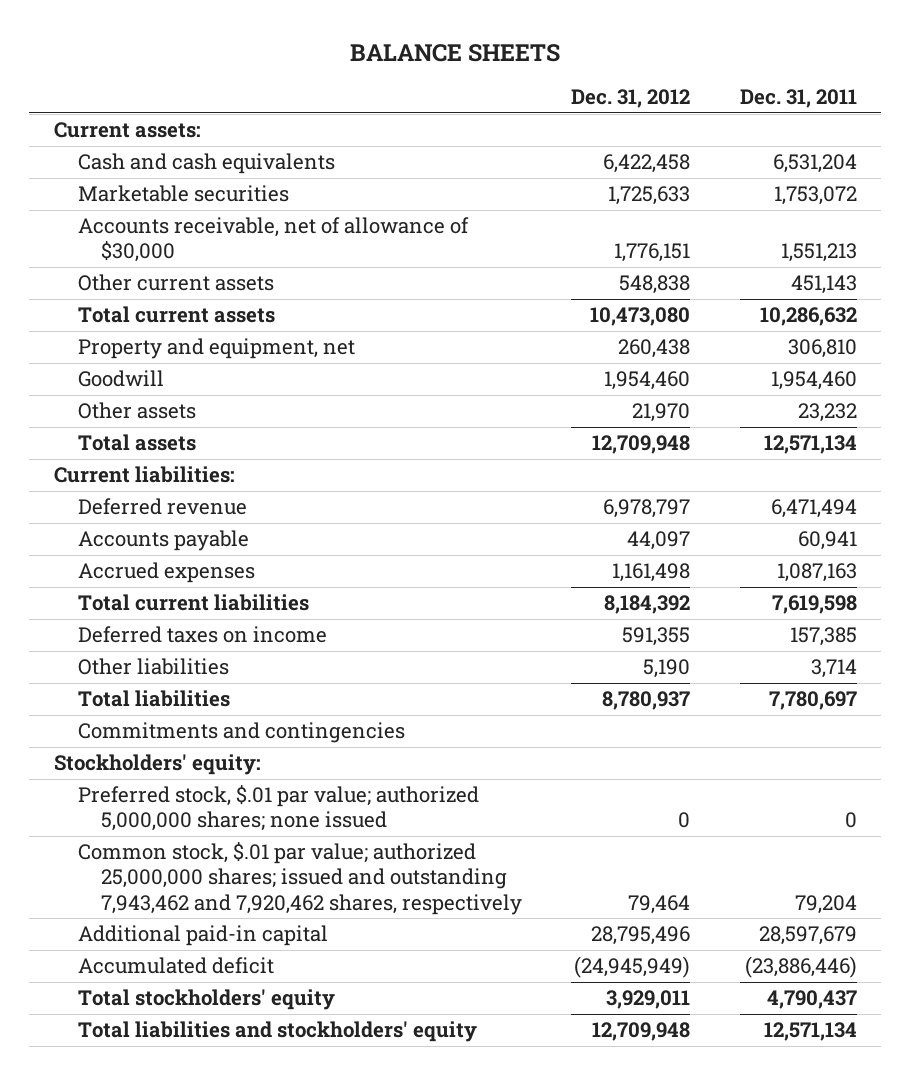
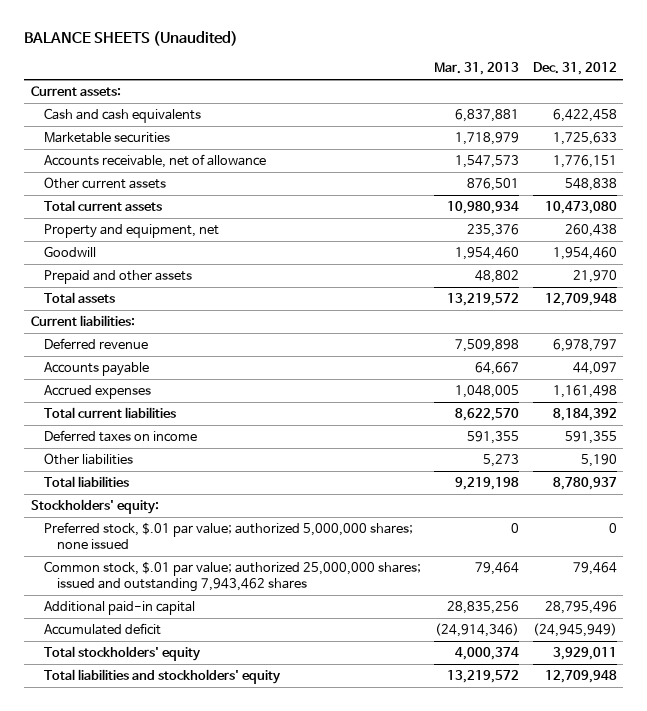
[350,43,561,62] BALANCE SHEETS -> [24,31,239,47] BALANCE SHEETS (Unaudited)
[739,89,857,109] Dec. 31, 2011 -> none
none -> [434,61,520,75] Mar. 31, 2013
[77,217,469,263] Accounts receivable, net of allowance of $30,000 -> [44,154,267,169] Accounts receivable, net of allowance
[77,402,196,420] Other assets -> [44,270,193,285] Prepaid and other assets
[77,722,405,744] Commitments and contingencies -> none
[77,842,523,915] Common stock, $.01 par value; authorized 25,000,000 shares; issued and outstanding 7,943,462 and 7,920,462 shares, respectively -> [44,561,422,592] Common stock, $.01 par value; authorized 25,000,000 shares; issued and outstanding 7,943,462 shares

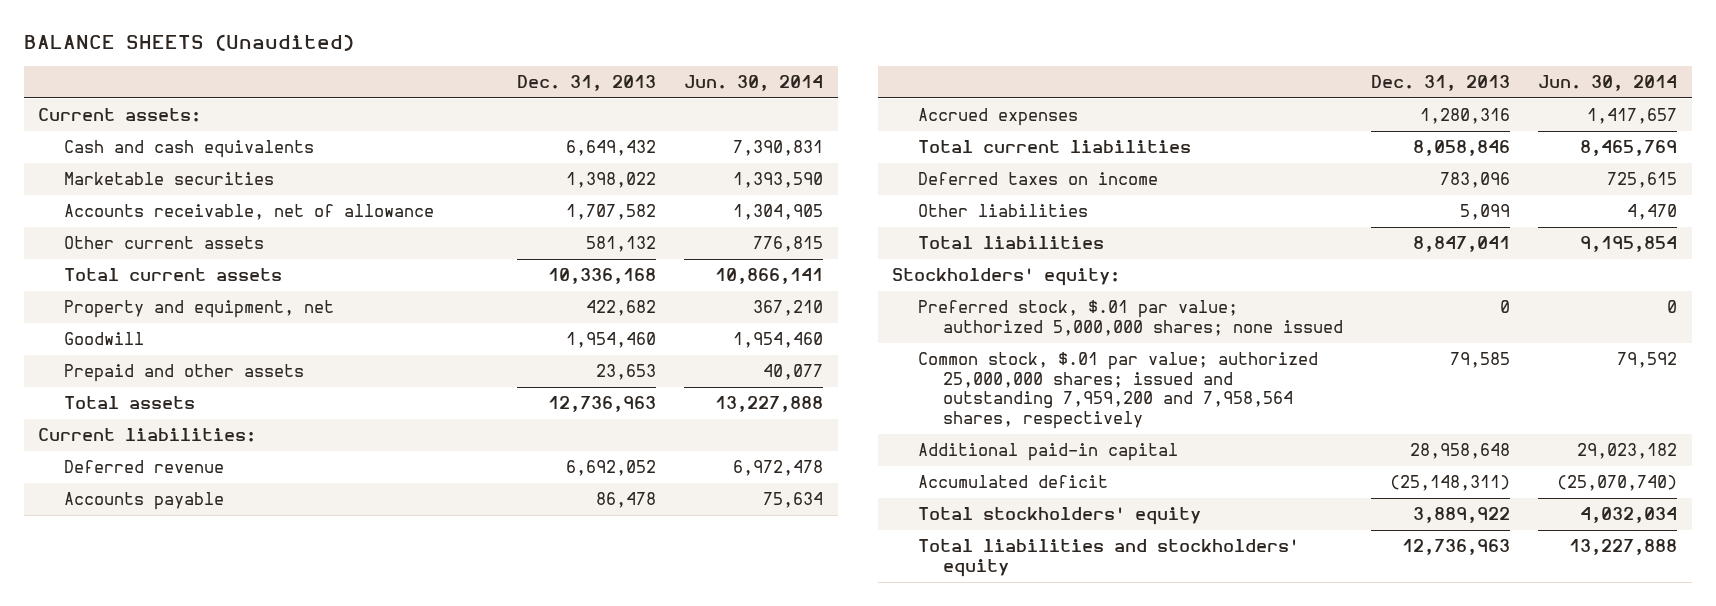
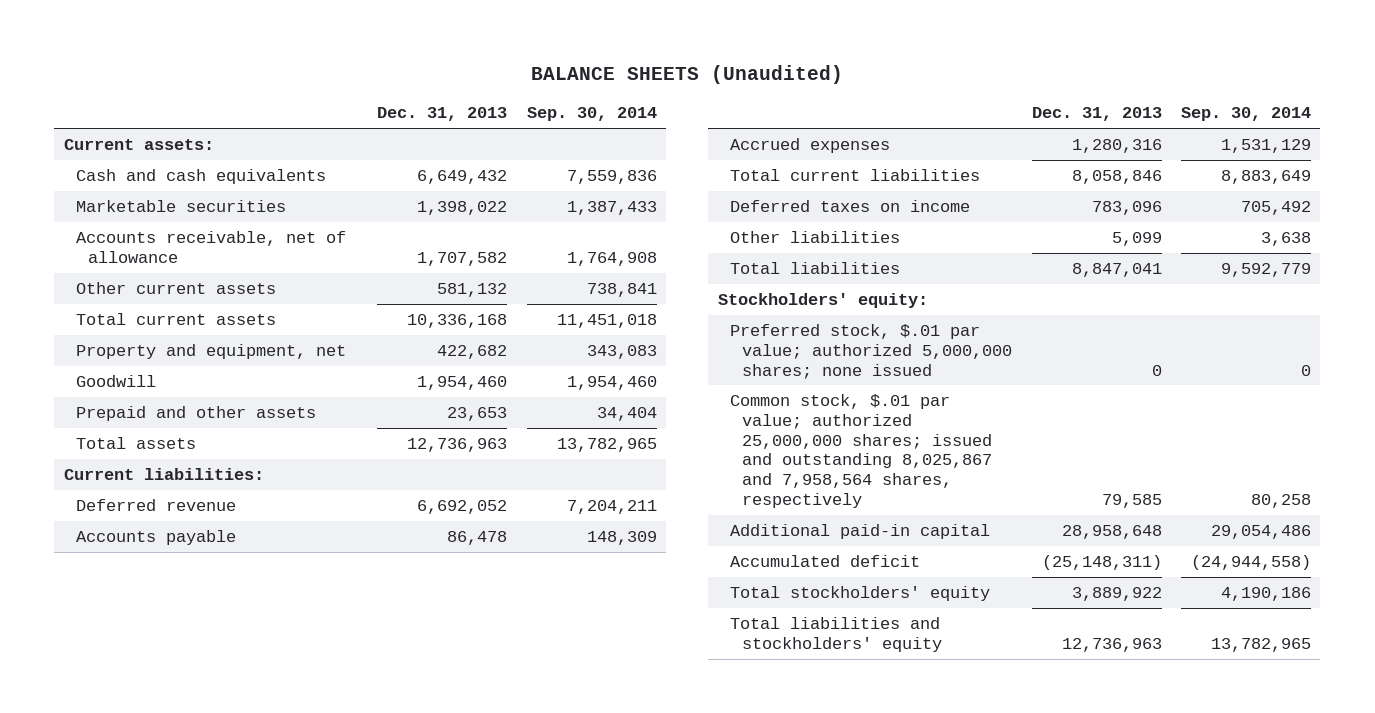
[684,74,824,91] Jun. 30, 2014 -> none
none -> [526,107,657,122] Sep. 30, 2014
[917,352,1318,430] Common stock, $.01 par value; authorized 25,000,000 shares; issued and outstanding 7,959,200 and 7,958,564 shares, respectively -> [730,393,993,509] Common stock, $.01 par value; authorized 25,000,000 shares; issued and outstanding 8,025,867 and 7,958,564 shares, respectively

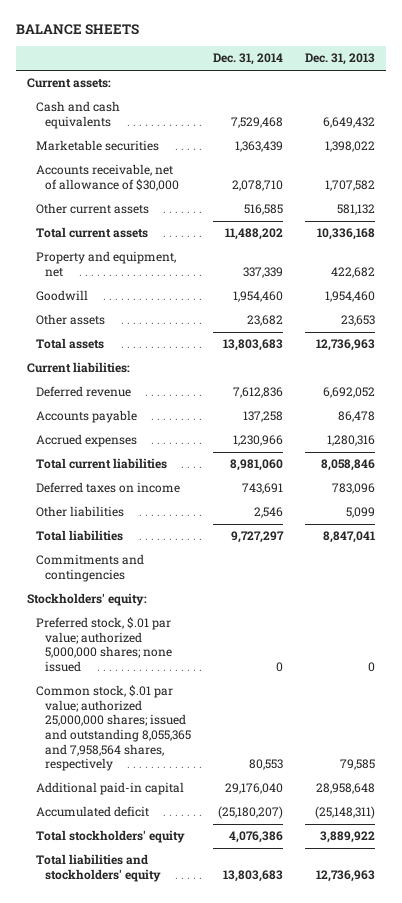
[531,65,844,85] BALANCE SHEETS (Unaudited) -> [15,24,139,36] BALANCE SHEETS
[526,107,657,122] Sep. 30, 2014 -> none
none -> [213,53,284,66] Dec. 31, 2014
[75,230,346,263] Accounts receivable, net of allowance -> [35,164,180,191] Accounts receivable, net of allowance of $30,000
[75,405,316,421] Prepaid and other assets -> [35,314,105,326] Other assets
none -> [35,554,144,582] Commitments and contingencies
[730,393,993,509] Common stock, $.01 par value; authorized 25,000,000 shares; issued and outstanding 8,025,867 and 7,958,564 shares, respectively -> [35,685,192,772] Common stock, $.01 par value; authorized 25,000,000 shares; issued and outstanding 8,055,365 and 7,958,564 shares, respectively

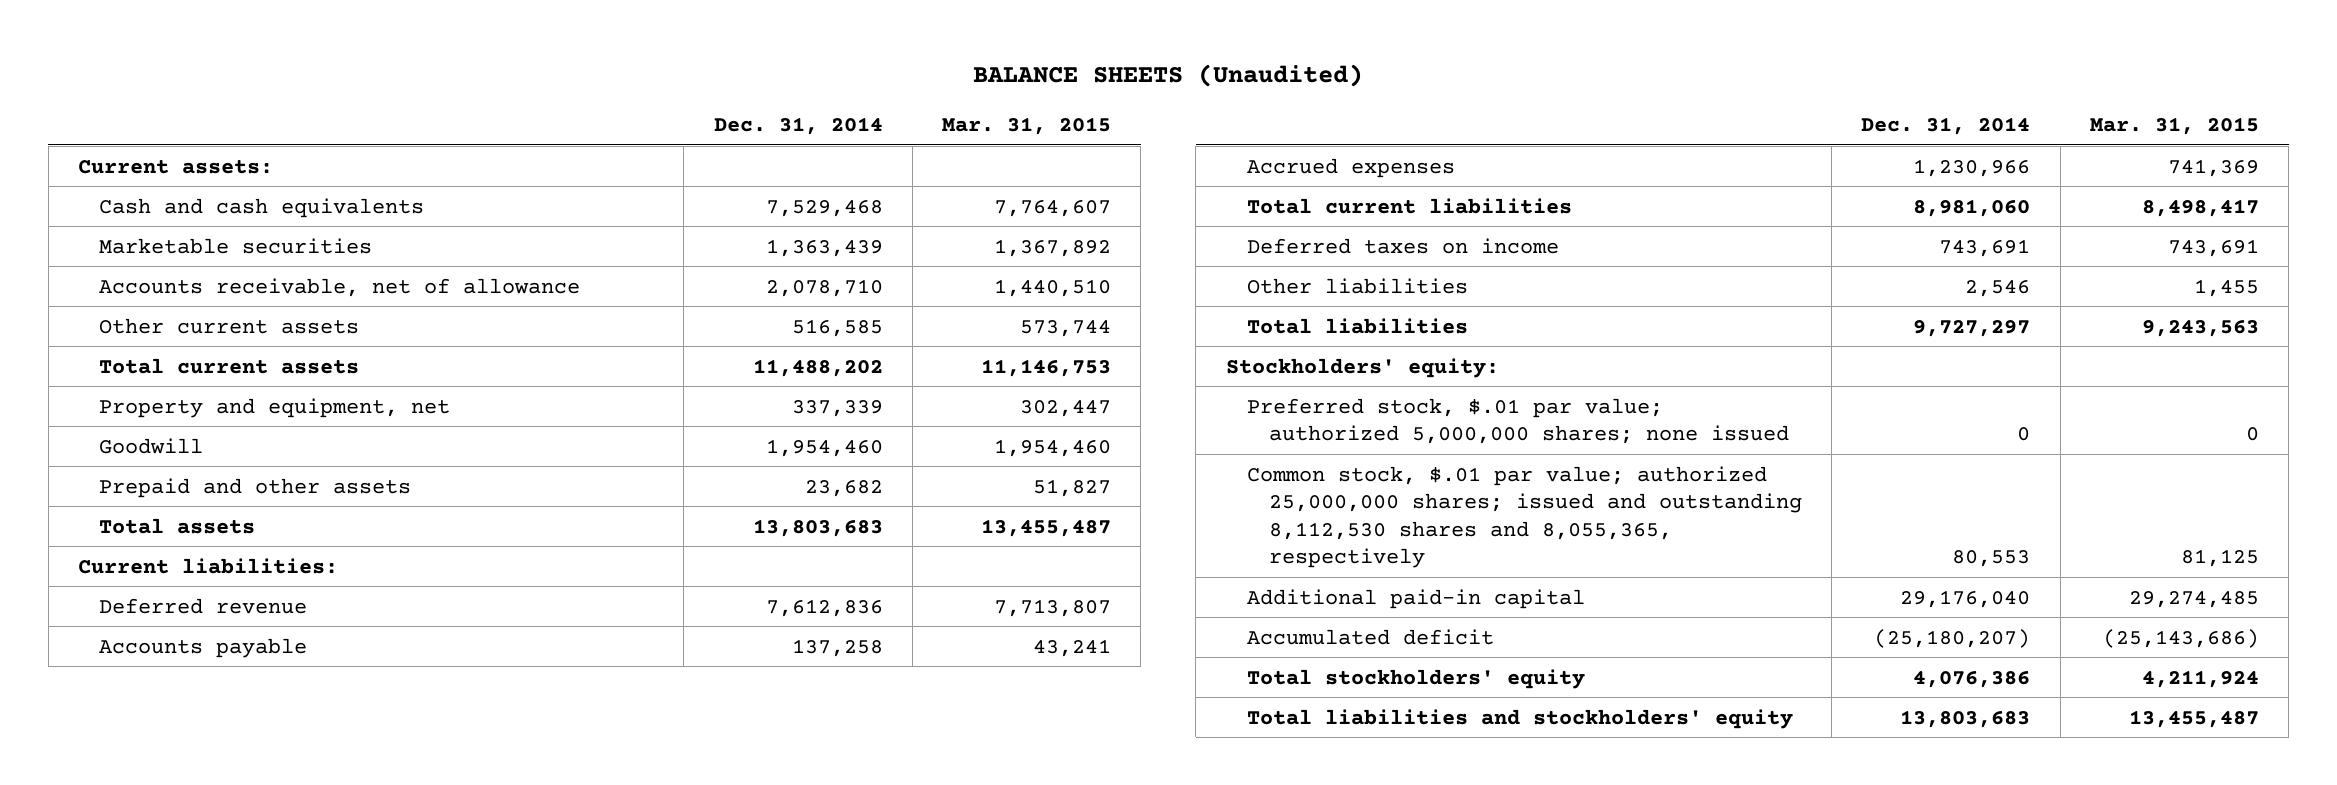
[15,24,139,36] BALANCE SHEETS -> [973,64,1364,88] BALANCE SHEETS (Unaudited)
[305,53,376,66] Dec. 31, 2013 -> none
none -> [941,117,1111,136] Mar. 31, 2015
[35,164,180,191] Accounts receivable, net of allowance of $30,000 -> [99,277,581,297] Accounts receivable, net of allowance
[35,314,105,326] Other assets -> [99,477,412,498] Prepaid and other assets
[35,554,144,582] Commitments and contingencies -> none
[35,685,192,772] Common stock, $.01 par value; authorized 25,000,000 shares; issued and outstanding 8,055,365 and 7,958,564 shares, respectively -> [1247,465,1803,569] Common stock, $.01 par value; authorized 25,000,000 shares; issued and outstanding 8,112,530 shares and 8,055,365, respectively

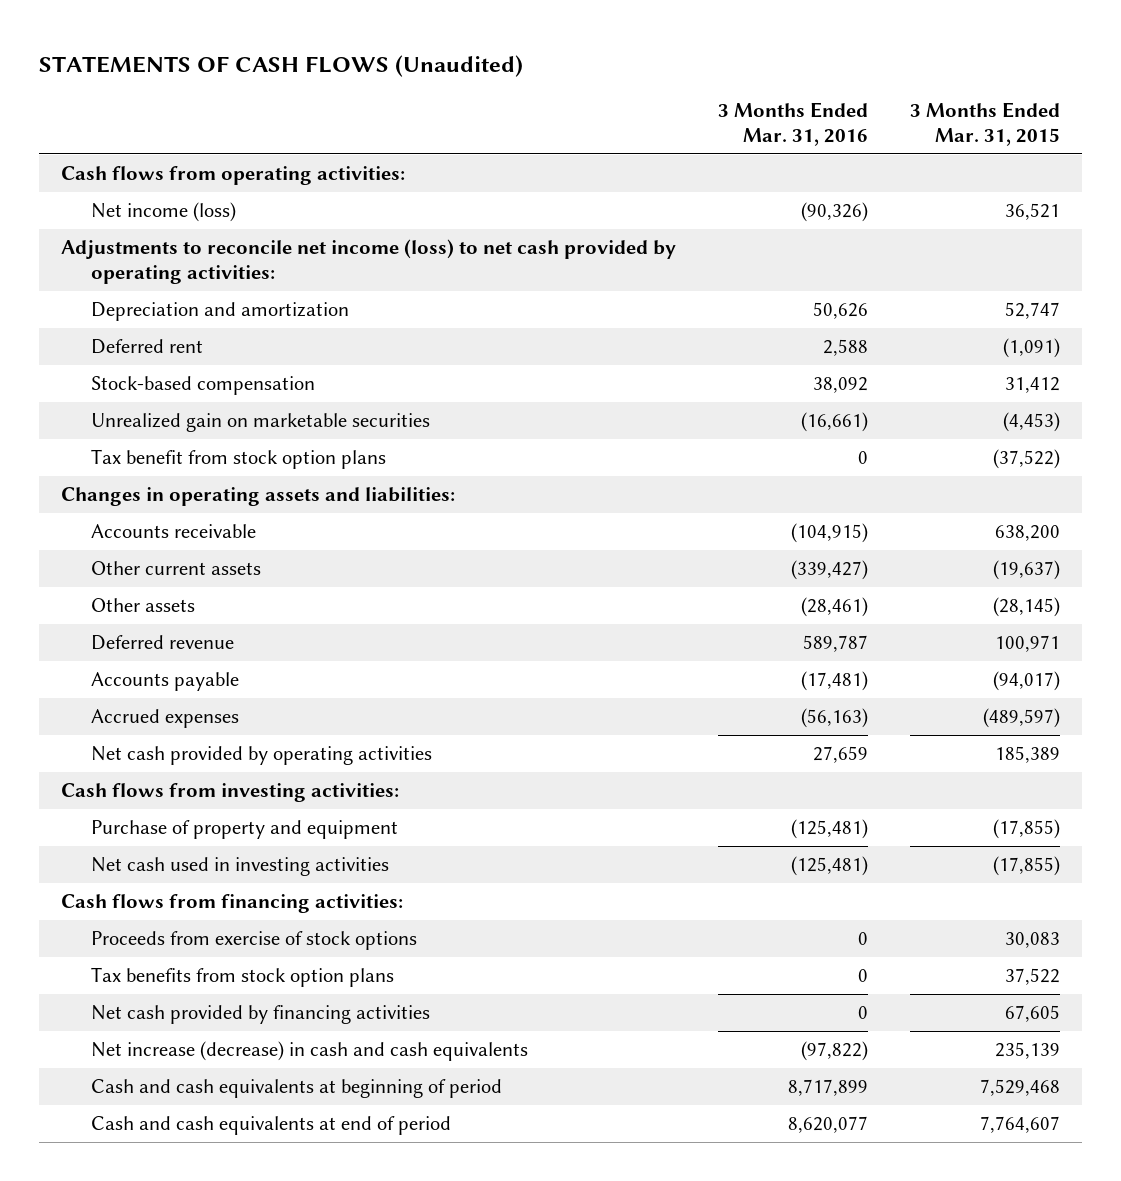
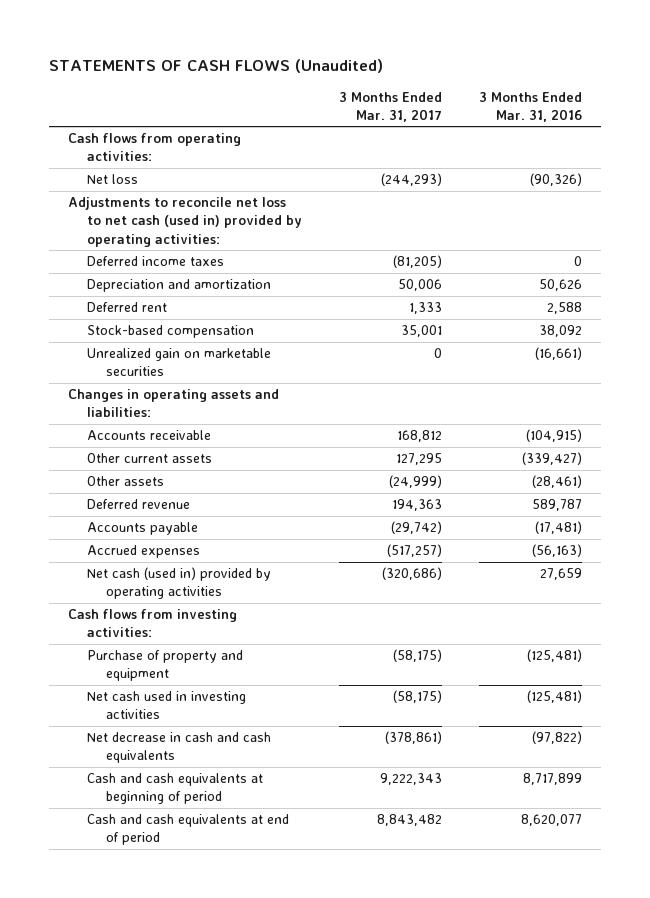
[910,102,1061,147] 3 Months Ended Mar. 31, 2015 -> none
none -> [338,91,442,122] 3 Months Ended Mar. 31, 2017
[90,202,236,223] Net income (loss) -> [86,174,138,185] Net loss
[60,239,676,285] Adjustments to reconcile net income (loss) to net cash provided by operating activities: -> [67,197,302,247] Adjustments to reconcile net loss to net cash (used in) provided by operating activities:
none -> [86,256,224,267] Deferred income taxes
[90,449,386,470] Tax benefit from stock option plans -> none
[90,746,432,766] Net cash provided by operating activities -> [86,567,271,600] Net cash (used in) provided by operating activities
[60,894,403,914] Cash flows from financing activities: -> none
[90,931,417,951] Proceeds from exercise of stock options -> none
[90,967,394,988] Tax benefits from stock option plans -> none
[90,1005,430,1025] Net cash provided by financing activities -> none
[90,1041,528,1062] Net increase (decrease) in cash and cash equivalents -> [86,732,271,764] Net decrease in cash and cash equivalents

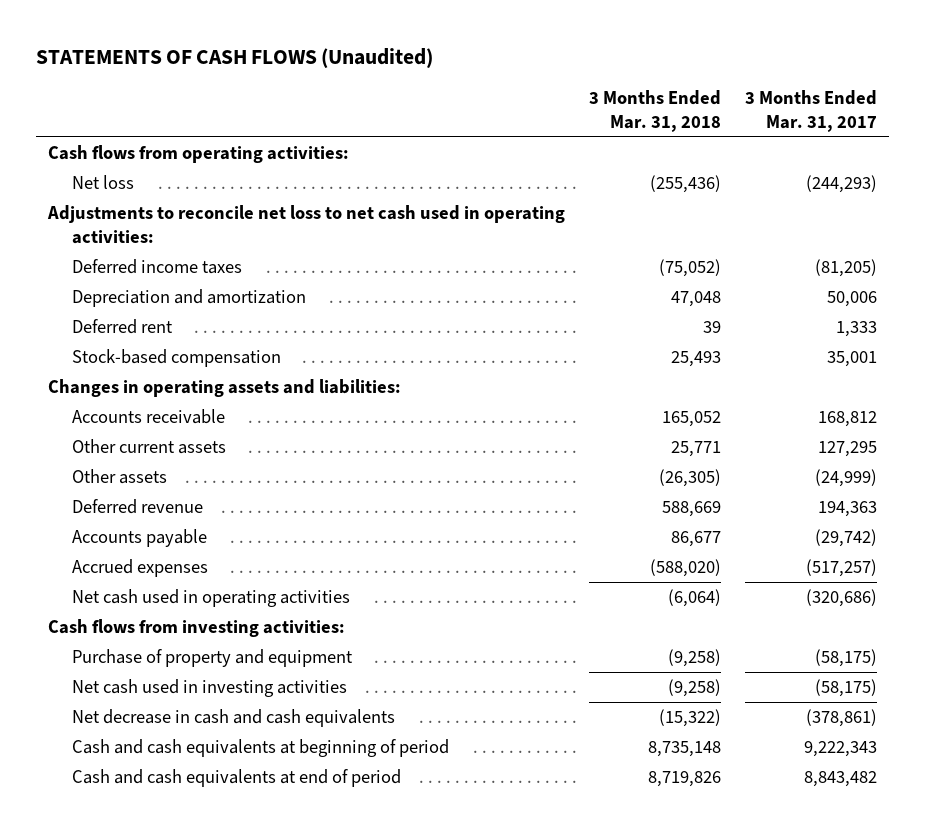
[479,91,583,122] 3 Months Ended Mar. 31, 2016 -> none
none -> [588,89,721,132] 3 Months Ended Mar. 31, 2018
[67,197,302,247] Adjustments to reconcile net loss to net cash (used in) provided by operating activities: -> [46,205,565,245] Adjustments to reconcile net loss to net cash used in operating activities:
[86,348,271,377] Unrealized gain on marketable securities -> none
[86,567,271,600] Net cash (used in) provided by operating activities -> [72,589,351,608] Net cash used in operating activities

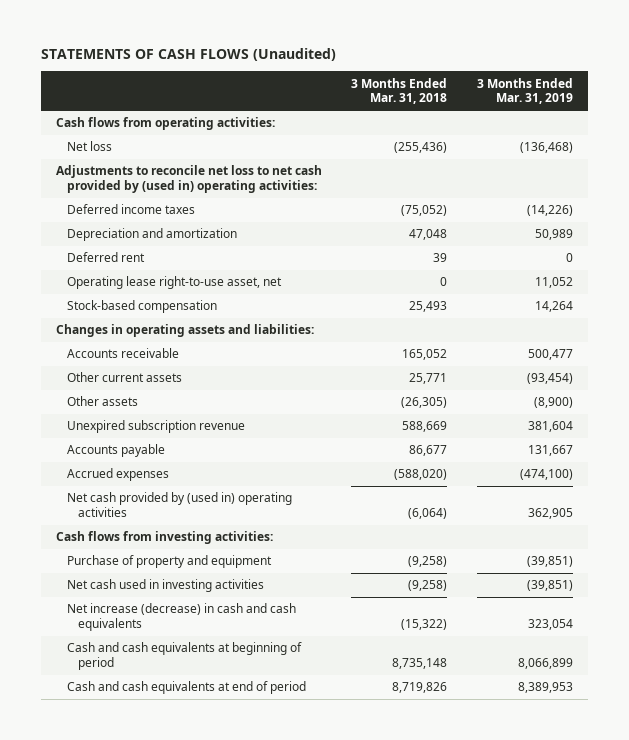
[744,89,877,132] 3 Months Ended Mar. 31, 2017 -> none
none -> [477,77,574,105] 3 Months Ended Mar. 31, 2019
[46,205,565,245] Adjustments to reconcile net loss to net cash used in operating activities: -> [55,165,322,194] Adjustments to reconcile net loss to net cash provided by (used in) operating activities:
none -> [66,276,282,290] Operating lease right-to-use asset, net
[72,499,204,515] Deferred revenue -> [66,420,245,434] Unexpired subscription revenue
[72,589,351,608] Net cash used in operating activities -> [66,492,292,518] Net cash provided by (used in) operating activities
[72,709,396,728] Net decrease in cash and cash equivalents -> [66,603,296,632] Net increase (decrease) in cash and cash equivalents

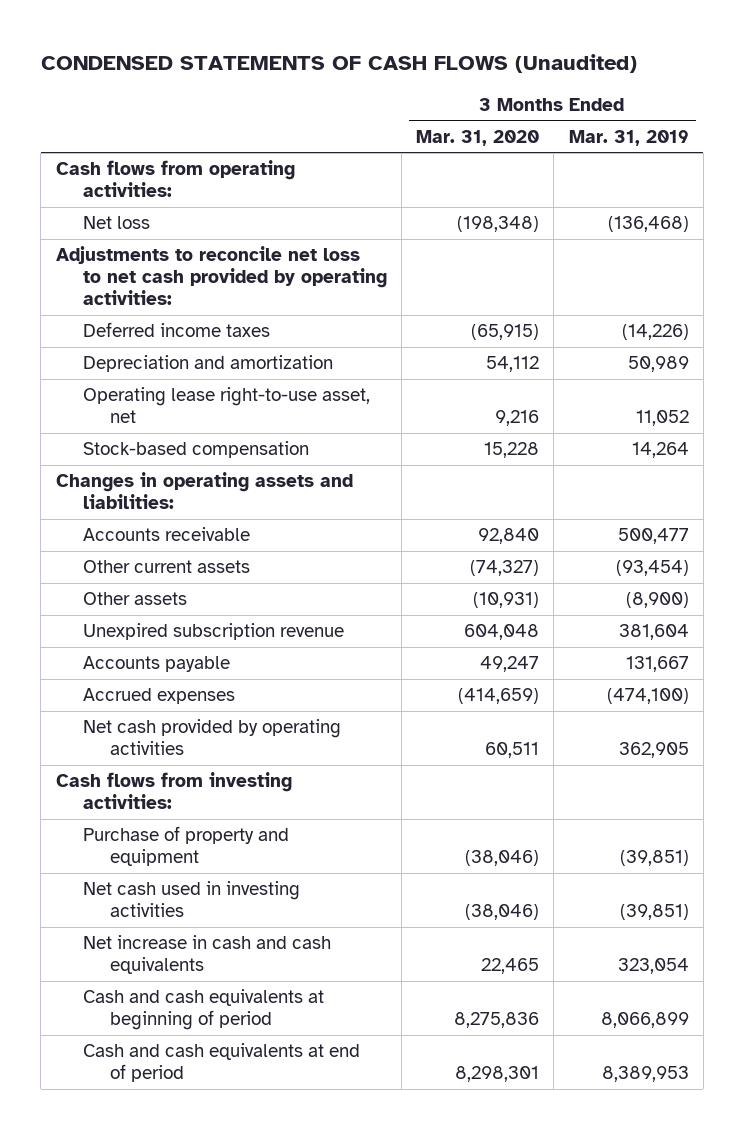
[40,48,336,62] STATEMENTS OF CASH FLOWS (Unaudited) -> [40,53,637,73] CONDENSED STATEMENTS OF CASH FLOWS (Unaudited)
[351,77,448,105] 3 Months Ended Mar. 31, 2018 -> none
none -> [416,129,540,146] Mar. 31, 2020
[55,165,322,194] Adjustments to reconcile net loss to net cash provided by (used in) operating activities: -> [55,246,387,306] Adjustments to reconcile net loss to net cash provided by operating activities:
[66,252,145,263] Deferred rent -> none
[66,492,292,518] Net cash provided by (used in) operating activities -> [82,719,341,756] Net cash provided by operating activities
[66,603,296,632] Net increase (decrease) in cash and cash equivalents -> [82,935,331,975] Net increase in cash and cash equivalents

